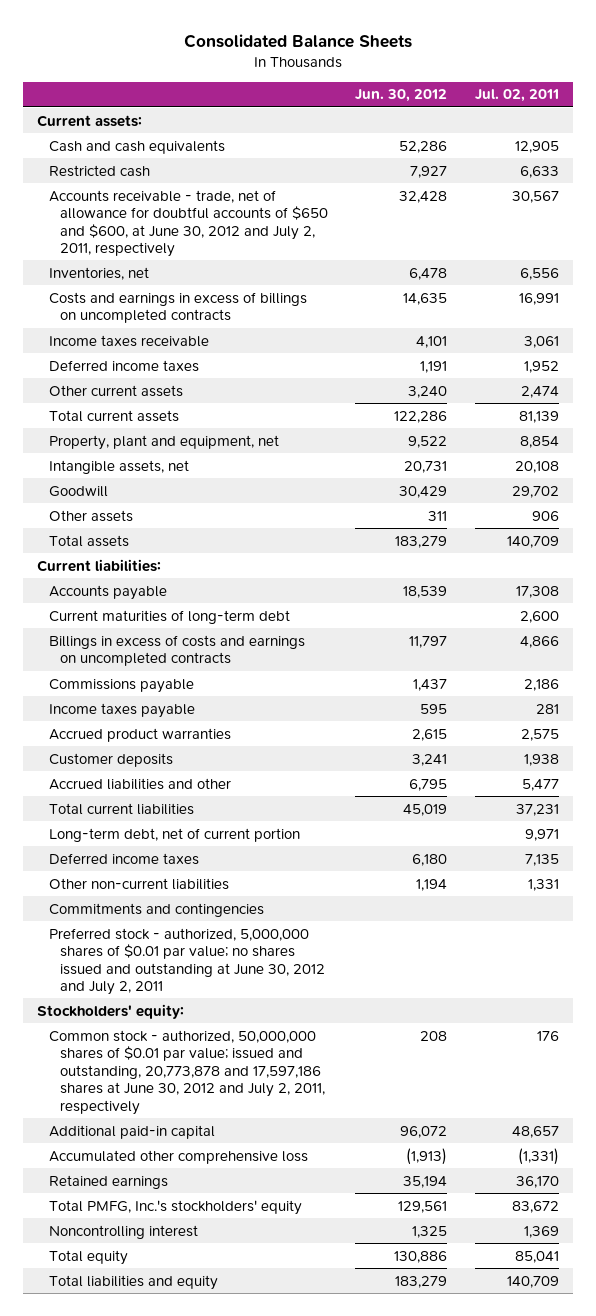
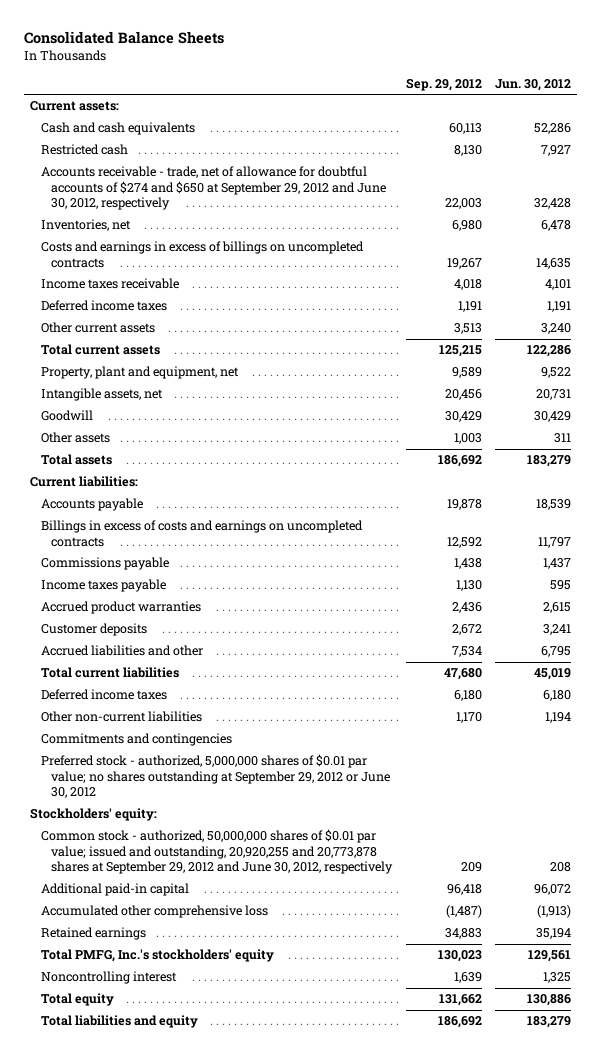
[475,89,560,103] Jul. 02, 2011 -> none
none -> [405,77,482,91] Sep. 29, 2012
[48,189,328,258] Accounts receivable - trade, net of allowance for doubtful accounts of $650 and $600, at June 30, 2012 and July 2, 2011, respectively -> [40,166,387,211] Accounts receivable - trade, net of allowance for doubtful accounts of $274 and $650 at September 29, 2012 and June 30, 2012, respectively
[48,609,290,624] Current maturities of long-term debt -> none
[48,827,300,842] Long-term debt, net of current portion -> none
[48,927,325,996] Preferred stock - authorized, 5,000,000 shares of $0.01 par value; no shares issued and outstanding at June 30, 2012 and July 2, 2011 -> [40,754,391,799] Preferred stock - authorized, 5,000,000 shares of $0.01 par value; no shares outstanding at September 29, 2012 or June 30, 2012
[48,1029,325,1115] Common stock - authorized, 50,000,000 shares of $0.01 par value; issued and outstanding, 20,773,878 and 17,597,186 shares at June 30, 2012 and July 2, 2011, respectively -> [40,829,394,875] Common stock - authorized, 50,000,000 shares of $0.01 par value; issued and outstanding, 20,920,255 and 20,773,878 shares at September 29, 2012 and June 30, 2012, respectively

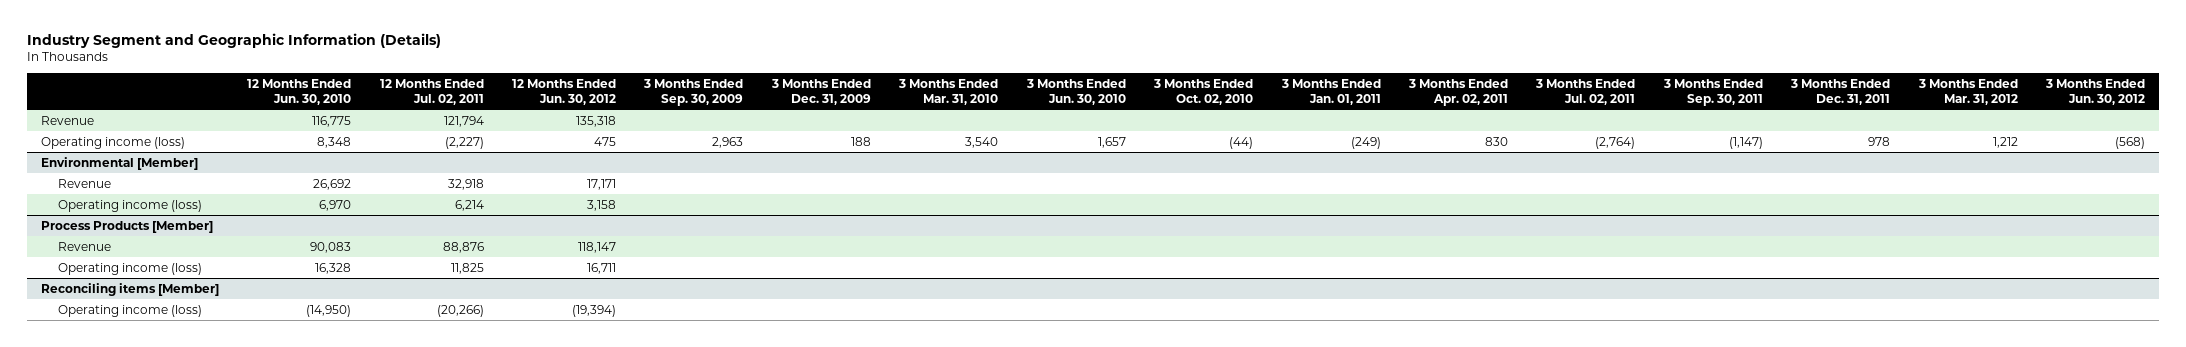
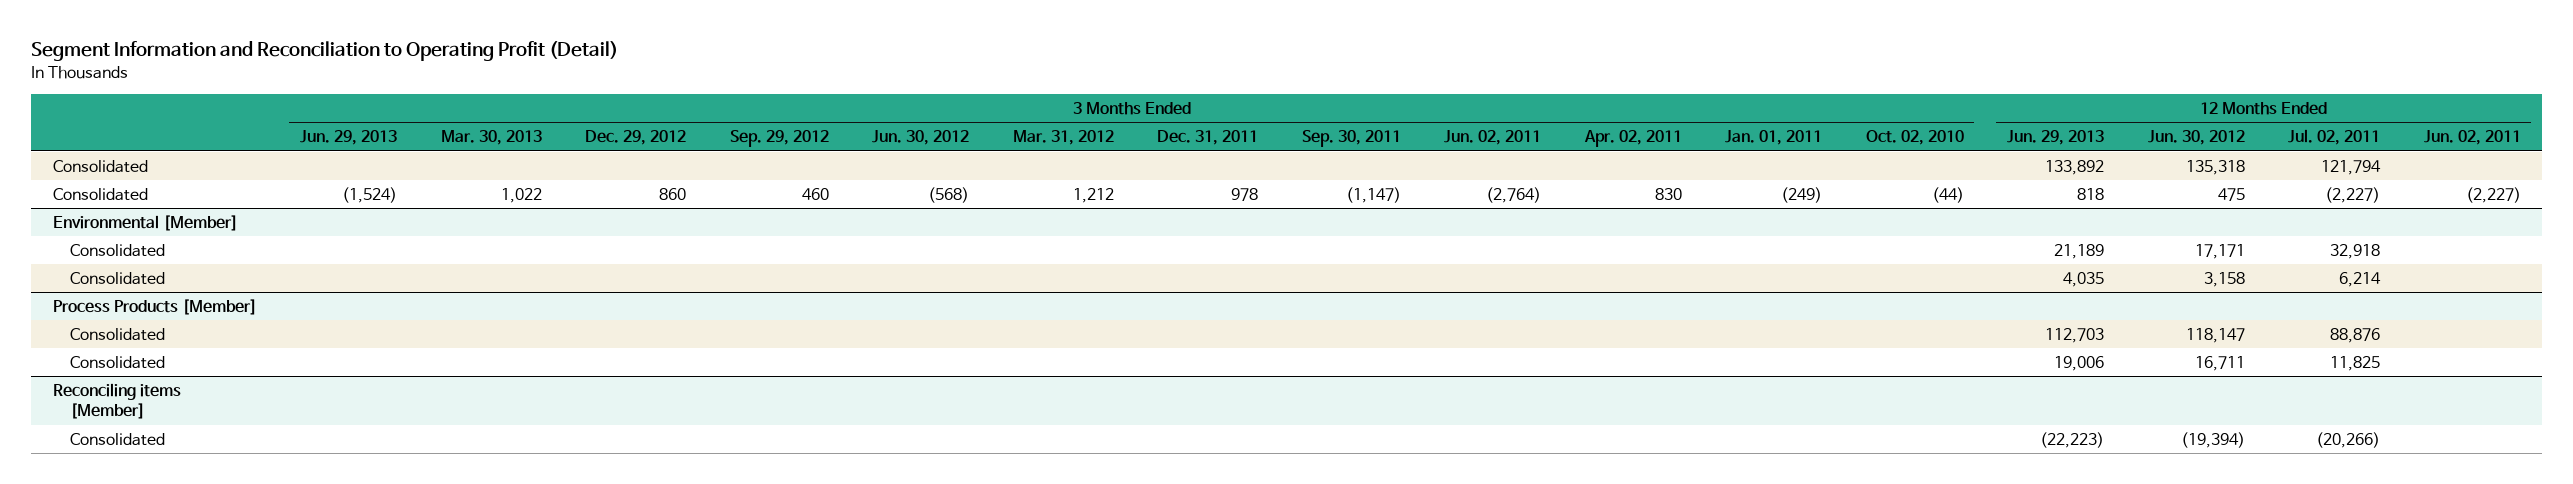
[26,33,441,49] Industry Segment and Geographic Information (Details) -> [30,41,618,62] Segment Information and Reconciliation to Operating Profit (Detail)
[247,79,352,105] 12 Months Ended Jun. 30, 2010 -> none
[643,79,744,106] 3 Months Ended Sep. 30, 2009 -> none
[770,79,871,105] 3 Months Ended Dec. 31, 2009 -> none
[898,79,999,105] 3 Months Ended Mar. 31, 2010 -> none
[1025,79,1126,105] 3 Months Ended Jun. 30, 2010 -> none
[1535,79,1636,105] 3 Months Ended Jul. 02, 2011 -> none
none -> [300,130,398,146] Jun. 29, 2013
none -> [440,130,542,146] Mar. 30, 2013
none -> [585,130,687,146] Dec. 29, 2012
none -> [729,130,829,148] Sep. 29, 2012
none -> [1444,130,1542,146] Jun. 02, 2011
none -> [2007,130,2105,146] Jun. 29, 2013
none -> [2423,130,2521,146] Jun. 02, 2011
[40,115,94,125] Revenue -> [52,159,148,173] Consolidated
[40,136,185,149] Operating income (loss) -> [52,187,148,201] Consolidated
[57,178,111,188] Revenue -> [70,243,166,257] Consolidated
[57,199,202,212] Operating income (loss) -> [70,271,166,285] Consolidated
[57,241,111,251] Revenue -> [70,327,166,341] Consolidated
[57,262,202,275] Operating income (loss) -> [70,355,166,369] Consolidated
[57,304,202,317] Operating income (loss) -> [70,432,166,446] Consolidated

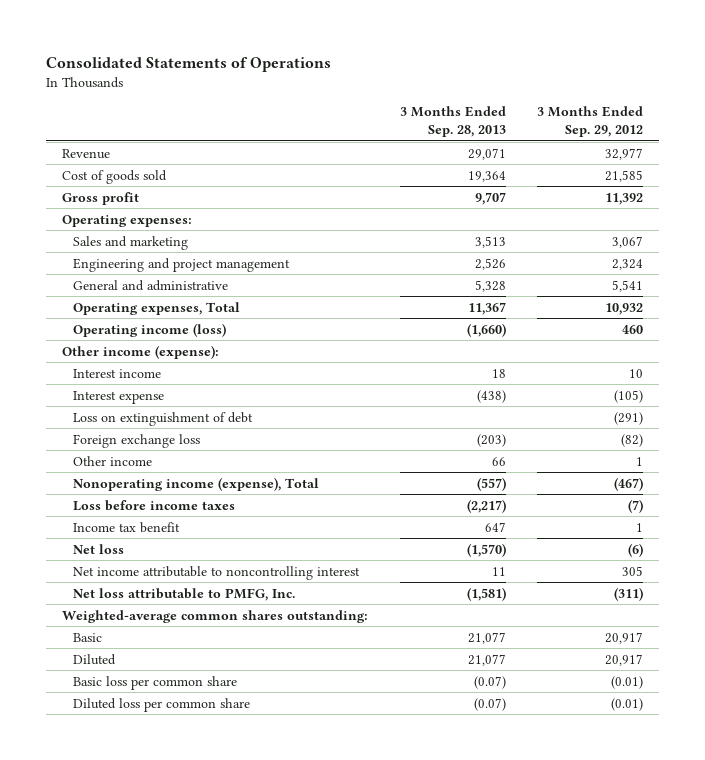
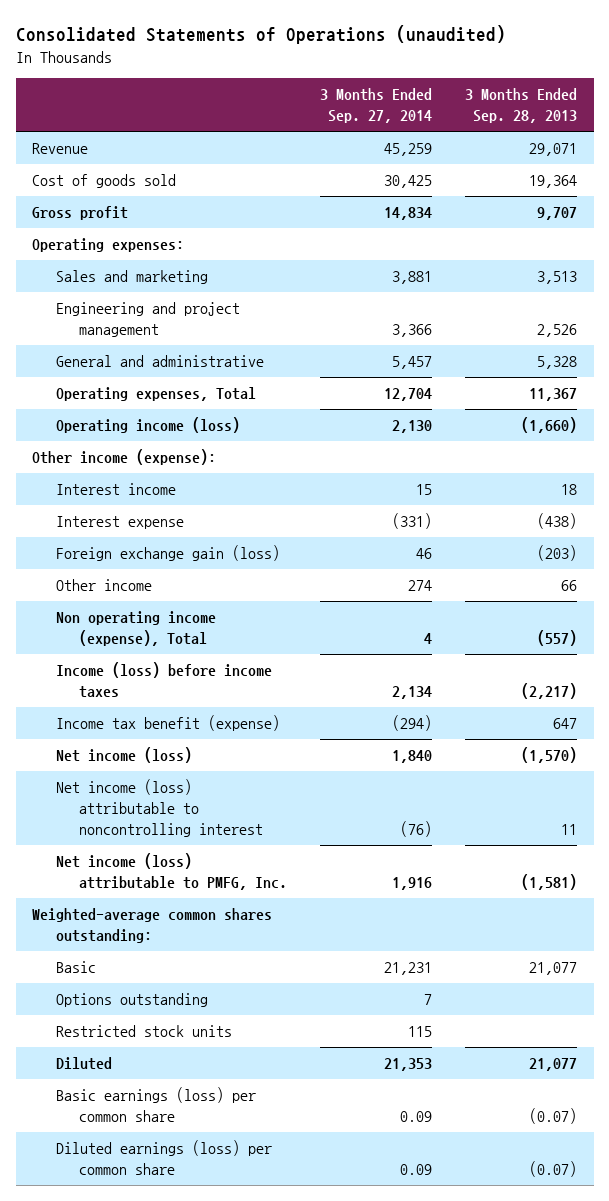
[46,56,332,72] Consolidated Statements of Operations -> [15,25,506,45] Consolidated Statements of Operations (unaudited)
[537,106,644,137] 3 Months Ended Sep. 29, 2012 -> none
none -> [320,88,433,124] 3 Months Ended Sep. 27, 2014
[72,411,253,426] Loss on extinguishment of debt -> none
[72,433,200,448] Foreign exchange loss -> [55,545,280,562] Foreign exchange gain (loss)
[72,476,319,491] Nonoperating income (expense), Total -> [55,611,216,647] Non operating income (expense), Total
[72,499,235,511] Loss before income taxes -> [55,662,272,699] Income (loss) before income taxes
[72,521,180,533] Income tax benefit -> [55,715,280,732] Income tax benefit (expense)
[72,543,124,554] Net loss -> [55,747,192,764] Net income (loss)
[72,565,360,580] Net income attributable to noncontrolling interest -> [55,779,264,837] Net income (loss) attributable to noncontrolling interest
[72,587,295,601] Net loss attributable to PMFG, Inc. -> [55,853,288,891] Net income (loss) attributable to PMFG, Inc.
none -> [55,993,208,1008] Options outstanding
none -> [55,1025,232,1038] Restricted stock units
[72,675,237,690] Basic loss per common share -> [55,1087,256,1123] Basic earnings (loss) per common share
[72,697,250,712] Diluted loss per common share -> [55,1140,272,1176] Diluted earnings (loss) per common share

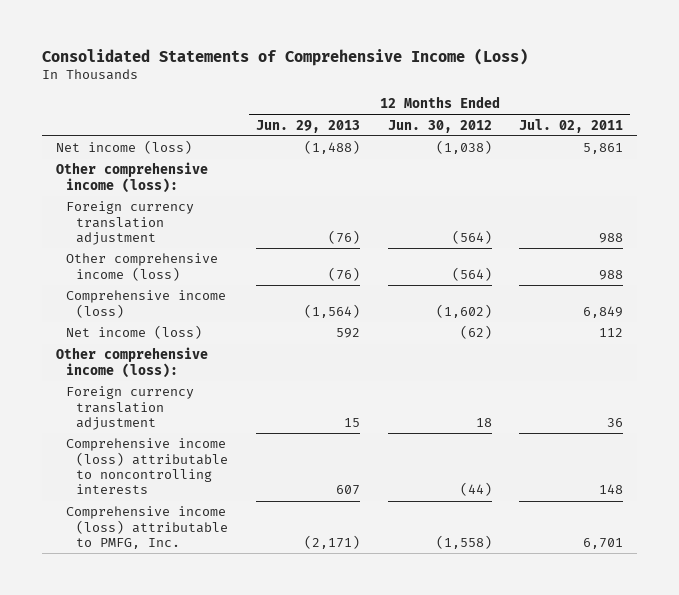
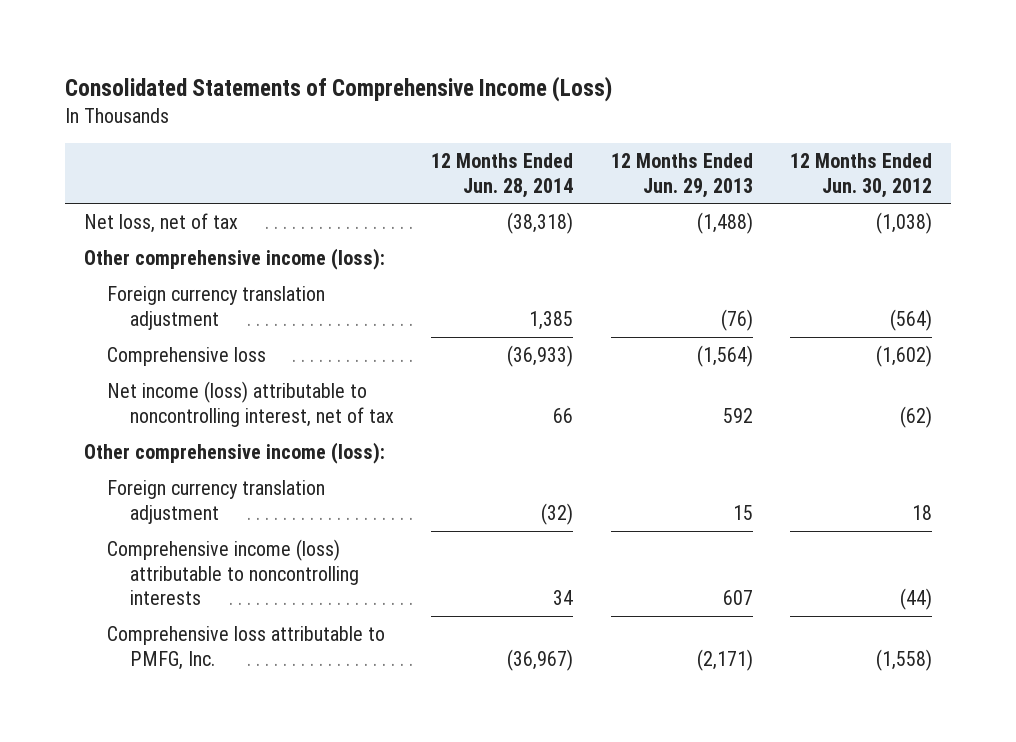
[519,118,624,133] Jul. 02, 2011 -> none
none -> [431,152,574,198] 12 Months Ended Jun. 28, 2014
[55,140,192,155] Net income (loss) -> [83,212,238,233] Net loss, net of tax
[66,253,219,281] Other comprehensive income (loss) -> none
[66,290,227,318] Comprehensive income (loss) -> [106,346,266,366] Comprehensive loss
[66,325,203,340] Net income (loss) -> [106,380,394,427] Net income (loss) attributable to noncontrolling interest, net of tax
[66,506,229,549] Comprehensive income (loss) attributable to PMFG, Inc. -> [106,625,385,670] Comprehensive loss attributable to PMFG, Inc.

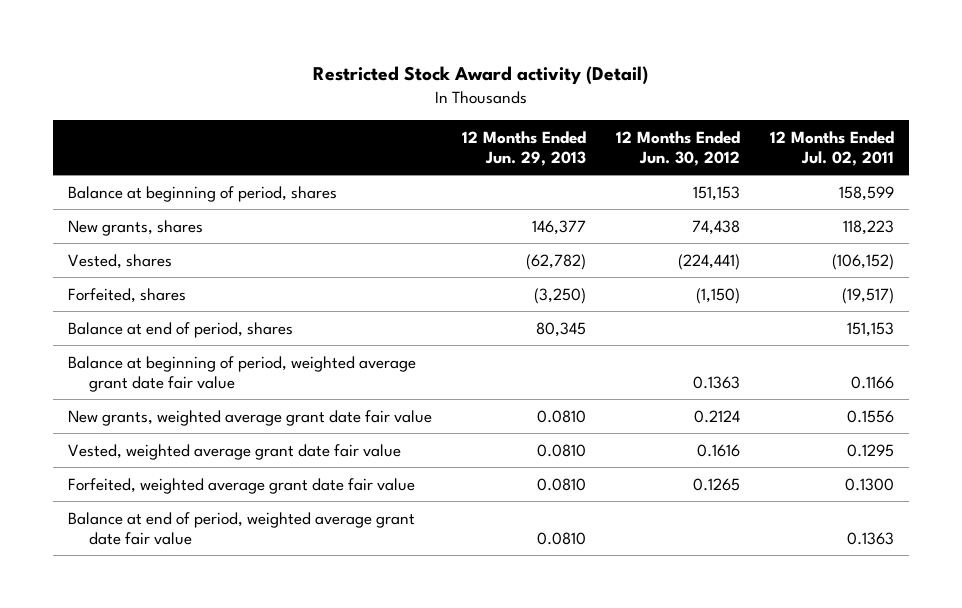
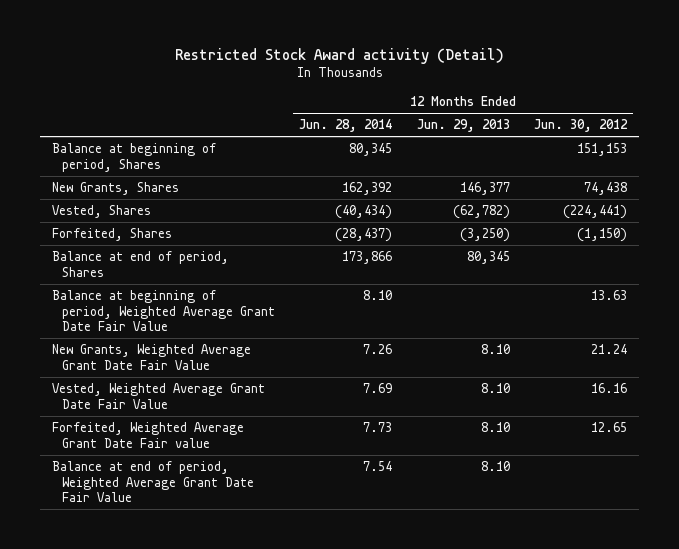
[769,130,894,167] 12 Months Ended Jul. 02, 2011 -> none
none -> [299,119,393,133] Jun. 28, 2014
[68,185,338,202] Balance at beginning of period, shares -> [52,142,217,172] Balance at beginning of period, Shares
[68,219,204,236] New grants, shares -> [52,181,180,195] New Grants, Shares
[68,253,173,269] Vested, shares -> [52,204,152,218] Vested, Shares
[68,287,187,303] Forfeited, shares -> [52,227,173,241] Forfeited, Shares
[68,321,294,338] Balance at end of period, shares -> [52,250,230,277] Balance at end of period, Shares
[68,355,417,392] Balance at beginning of period, weighted average grant date fair value -> [52,289,275,332] Balance at beginning of period, Weighted Average Grant Date Fair Value
[692,375,740,389] 0.1363 -> [591,289,628,300] 13.63
[68,409,433,426] New grants, weighted average grant date fair value -> [52,343,252,370] New Grants, Weighted Average Grant Date Fair Value
[537,409,587,423] 0.0810 -> [480,343,510,354] 8.10
[693,409,740,423] 0.2124 -> [591,343,628,354] 21.24
[68,443,402,460] Vested, weighted average grant date fair value -> [52,382,266,409] Vested, Weighted Average Grant Date Fair Value
[537,443,587,457] 0.0810 -> [480,382,510,393] 8.10
[696,443,740,457] 0.1616 -> [591,382,628,393] 16.16
[68,477,416,494] Forfeited, weighted average grant date fair value -> [52,421,245,448] Forfeited, Weighted Average Grant Date Fair value
[537,477,587,491] 0.0810 -> [480,421,510,432] 8.10
[692,477,740,491] 0.1265 -> [591,421,628,432] 12.65
[68,511,416,545] Balance at end of period, weighted average grant date fair value -> [52,460,254,503] Balance at end of period, Weighted Average Grant Date Fair Value
[537,531,587,545] 0.0810 -> [480,460,510,471] 8.10

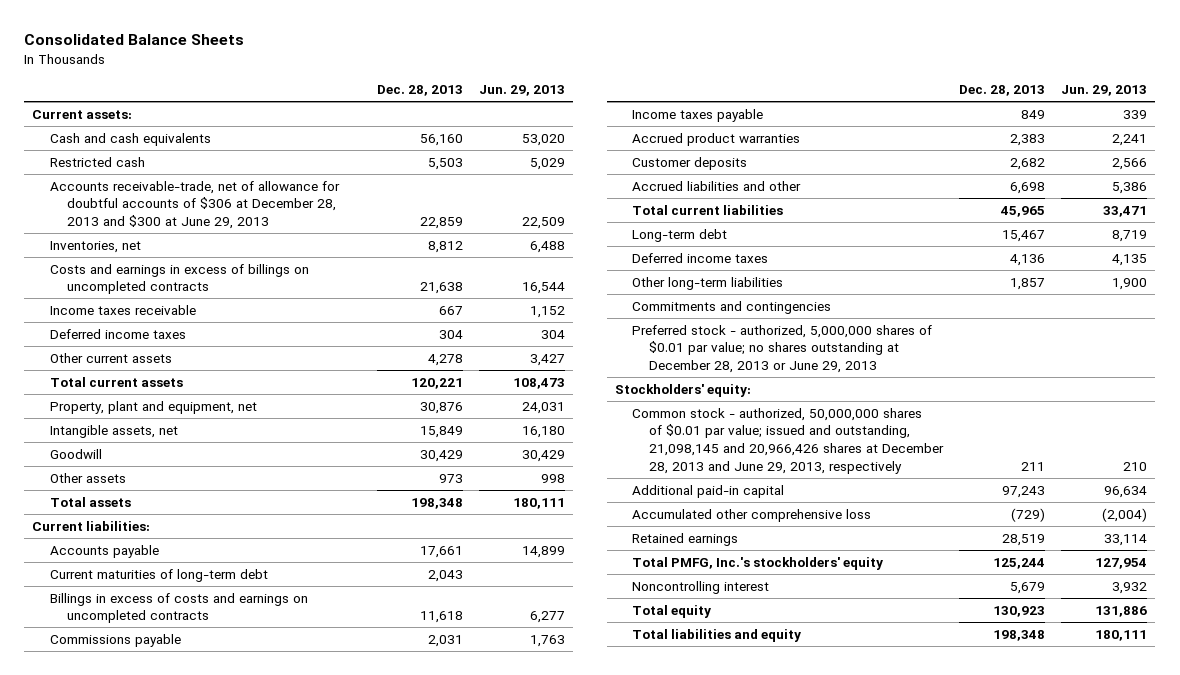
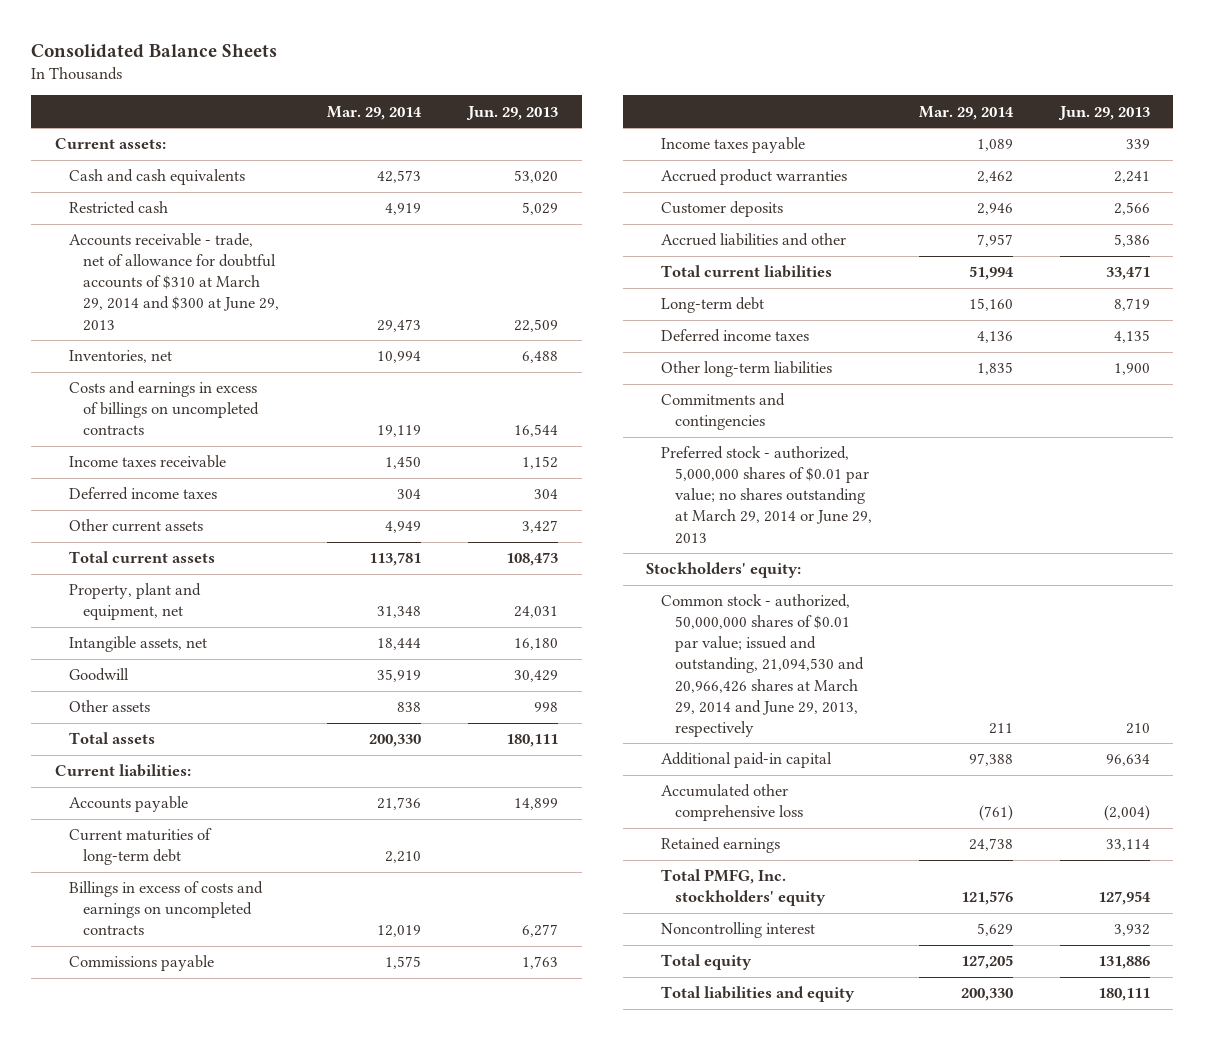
[376,85,463,97] Dec. 28, 2013 -> none
none -> [327,105,423,120] Mar. 29, 2014
[49,180,340,229] Accounts receivable-trade, net of allowance for doubtful accounts of $306 at December 28, 2013 and $300 at June 29, 2013 -> [68,233,280,331] Accounts receivable - trade, net of allowance for doubtful accounts of $310 at March 29, 2014 and $300 at June 29, 2013
[632,324,933,373] Preferred stock - authorized, 5,000,000 shares of $0.01 par value; no shares outstanding at December 28, 2013 or June 29, 2013 -> [660,446,872,544] Preferred stock - authorized, 5,000,000 shares of $0.01 par value; no shares outstanding at March 29, 2014 or June 29, 2013
[632,407,945,474] Common stock - authorized, 50,000,000 shares of $0.01 par value; issued and outstanding, 21,098,145 and 20,966,426 shares at December 28, 2013 and June 29, 2013, respectively -> [660,594,864,737] Common stock - authorized, 50,000,000 shares of $0.01 par value; issued and outstanding, 21,094,530 and 20,966,426 shares at March 29, 2014 and June 29, 2013, respectively
[632,556,884,570] Total PMFG, Inc.'s stockholders' equity -> [660,869,826,907] Total PMFG, Inc. stockholders' equity

